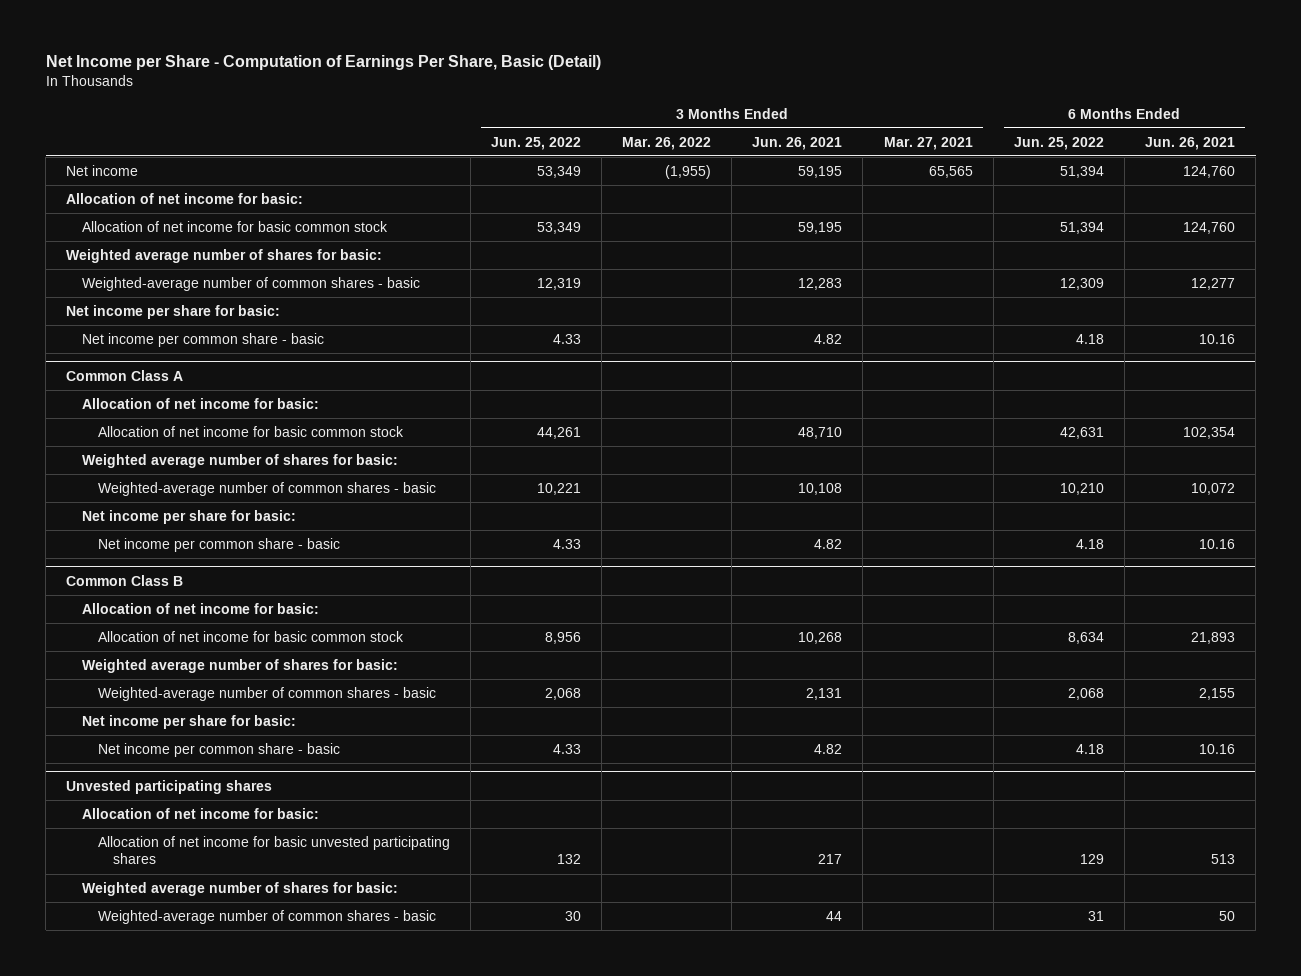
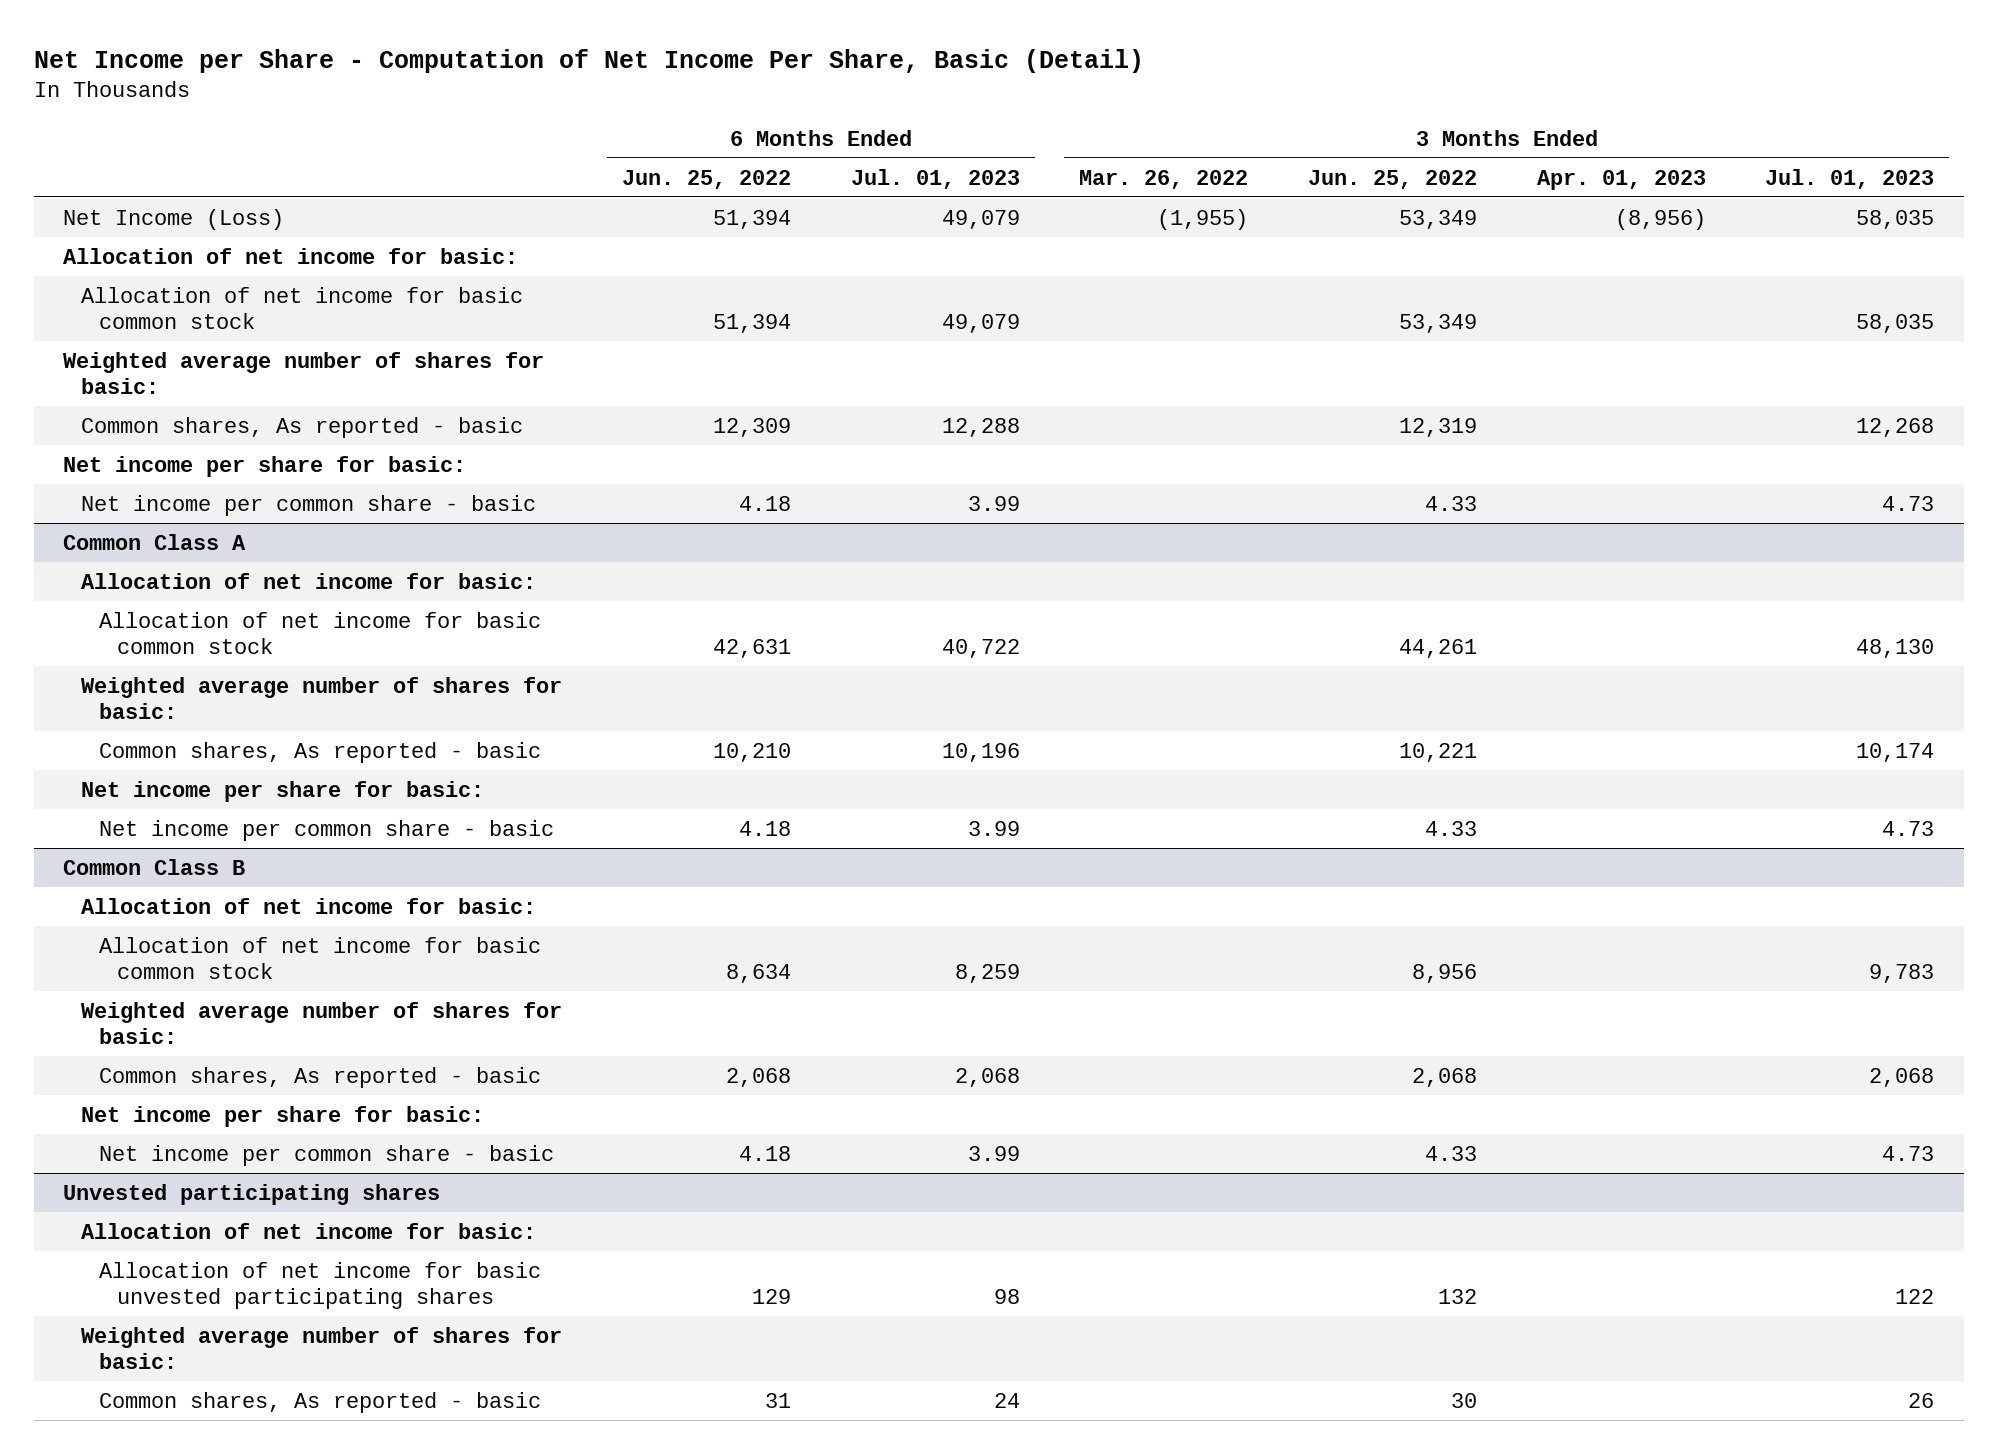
[45,55,601,71] Net Income per Share - Computation of Earnings Per Share, Basic (Detail) -> [33,48,1144,73] Net Income per Share - Computation of Net Income Per Share, Basic (Detail)
[752,136,843,150] Jun. 26, 2021 -> none
[883,136,973,150] Mar. 27, 2021 -> none
[1145,136,1236,150] Jun. 26, 2021 -> none
none -> [850,168,1020,189] Jul. 01, 2023
none -> [1536,169,1706,190] Apr. 01, 2023
none -> [1765,168,1935,189] Jul. 01, 2023
[66,164,139,176] Net income -> [63,208,285,230] Net Income (Loss)
[81,276,420,291] Weighted-average number of common shares - basic -> [81,416,524,438] Common shares, As reported - basic
[97,481,436,496] Weighted-average number of common shares - basic -> [99,741,542,763] Common shares, As reported - basic
[97,686,436,701] Weighted-average number of common shares - basic -> [99,1066,542,1088] Common shares, As reported - basic
[97,909,436,924] Weighted-average number of common shares - basic -> [99,1391,542,1413] Common shares, As reported - basic

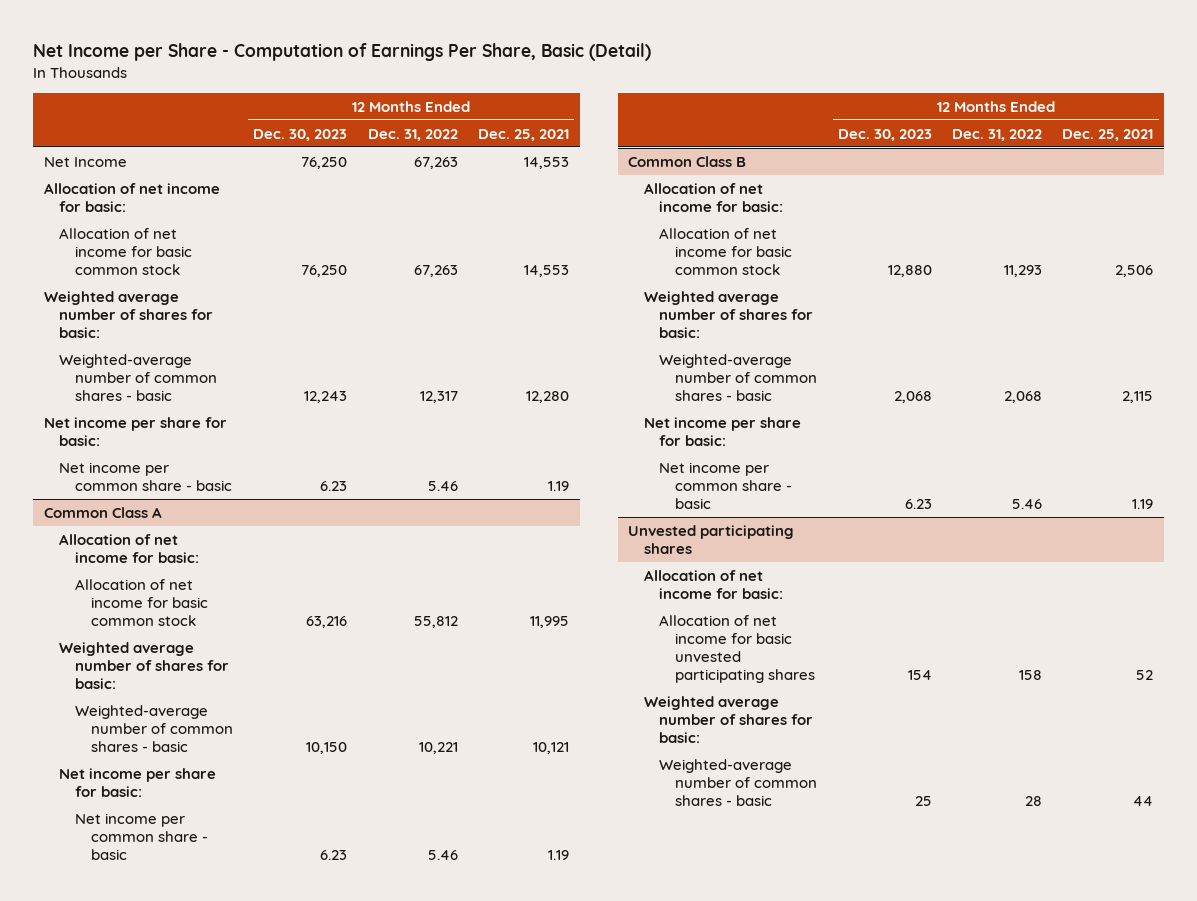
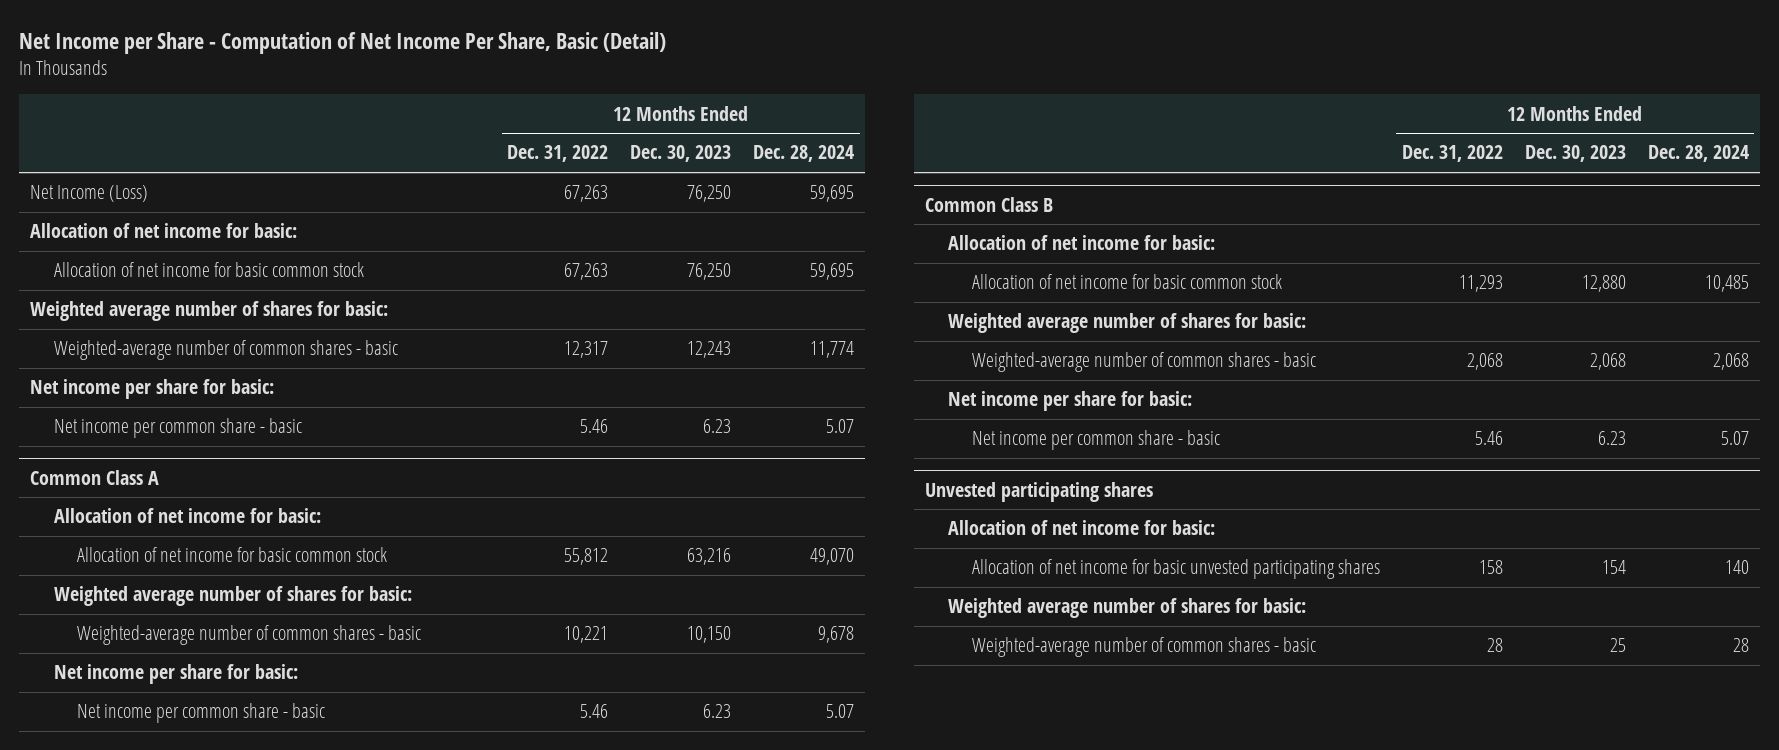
[33,43,652,62] Net Income per Share - Computation of Earnings Per Share, Basic (Detail) -> [19,31,667,54] Net Income per Share - Computation of Net Income Per Share, Basic (Detail)
[478,128,570,141] Dec. 25, 2021 -> none
none -> [753,145,855,163] Dec. 28, 2024
[43,156,127,167] Net Income -> [30,185,149,203] Net Income (Loss)

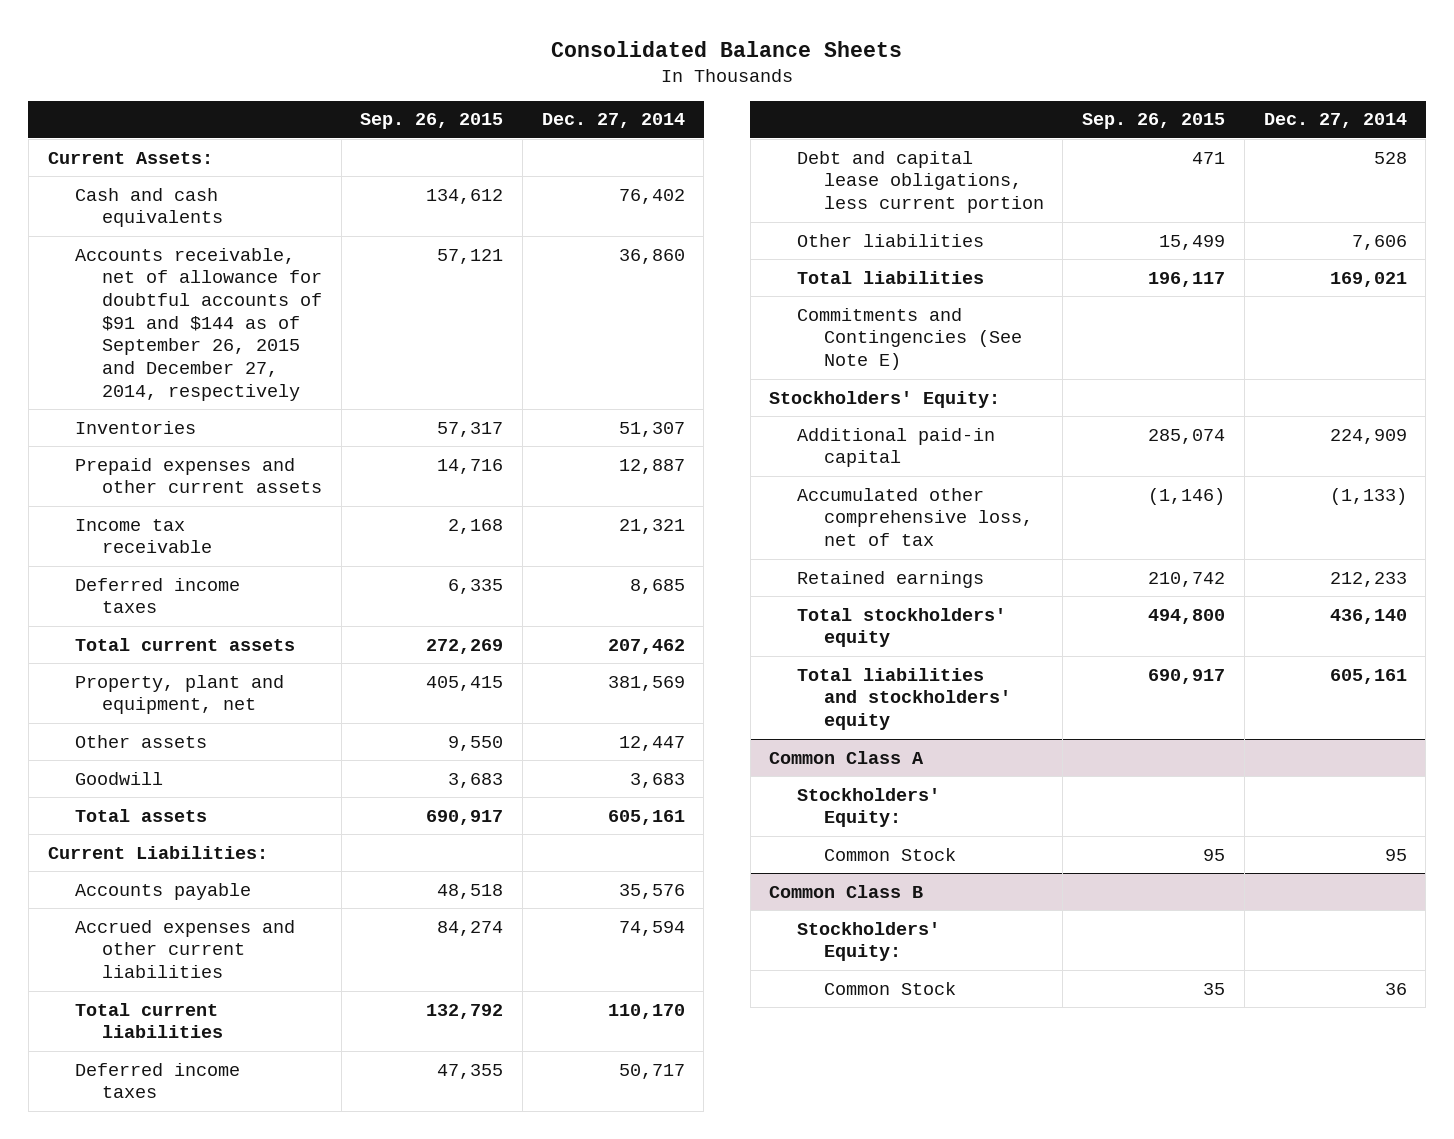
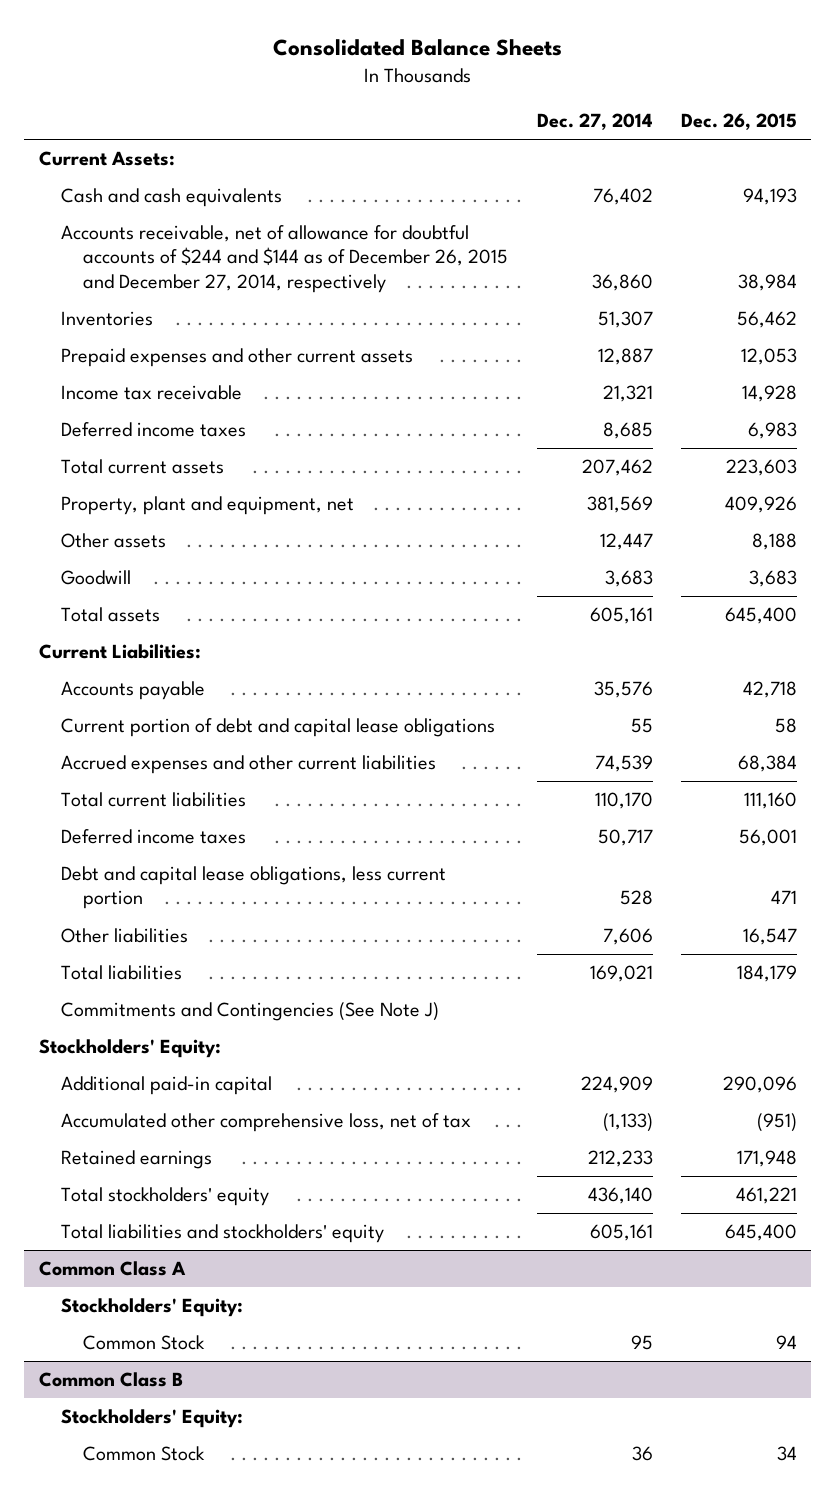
[360,113,504,130] Sep. 26, 2015 -> none
none -> [681,113,798,131] Dec. 26, 2015
[74,247,322,401] Accounts receivable, net of allowance for doubtful accounts of $91 and $144 as of September 26, 2015 and December 27, 2014, respectively -> [60,225,509,293] Accounts receivable, net of allowance for doubtful accounts of $244 and $144 as of December 26, 2015 and December 27, 2014, respectively
none -> [60,718,495,738] Current portion of debt and capital lease obligations
[618,920,685,936] 74,594 -> [594,755,653,773] 74,539
[796,307,1022,371] Commitments and Contingencies (See Note E) -> [60,1002,439,1022] Commitments and Contingencies (See Note J)

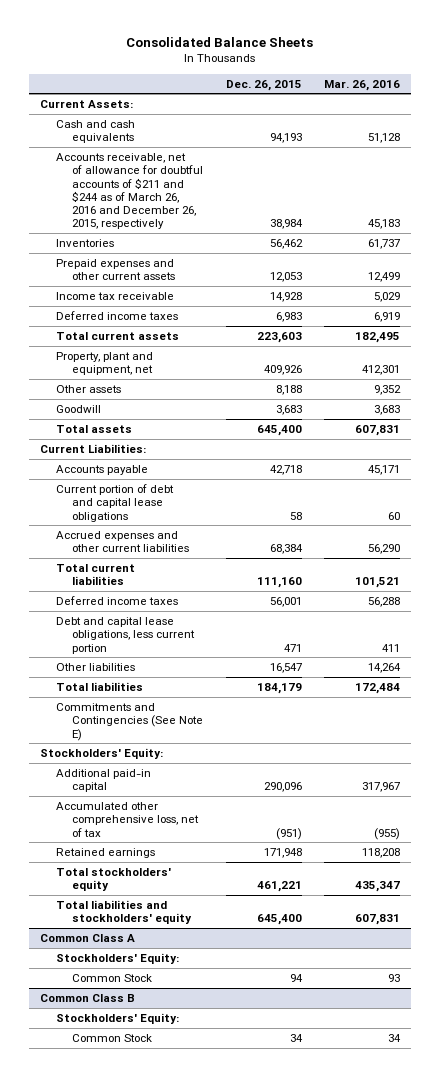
[536,113,653,131] Dec. 27, 2014 -> none
none -> [324,79,401,91] Mar. 26, 2016
[60,225,509,293] Accounts receivable, net of allowance for doubtful accounts of $244 and $144 as of December 26, 2015 and December 27, 2014, respectively -> [56,152,204,230] Accounts receivable, net of allowance for doubtful accounts of $211 and $244 as of March 26, 2016 and December 26, 2015, respectively
[60,1002,439,1022] Commitments and Contingencies (See Note J) -> [56,702,204,741] Commitments and Contingencies (See Note E)

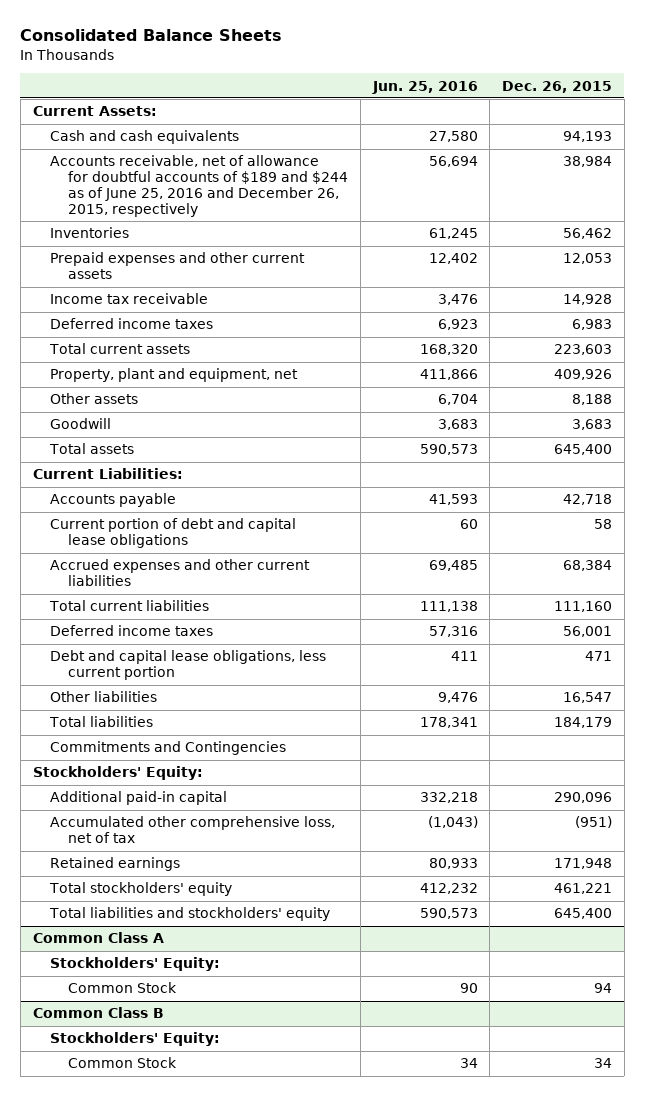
[324,79,401,91] Mar. 26, 2016 -> none
none -> [371,80,478,94] Jun. 25, 2016
[56,152,204,230] Accounts receivable, net of allowance for doubtful accounts of $211 and $244 as of March 26, 2016 and December 26, 2015, respectively -> [50,155,349,217] Accounts receivable, net of allowance for doubtful accounts of $189 and $244 as of June 25, 2016 and December 26, 2015, respectively
[56,702,204,741] Commitments and Contingencies (See Note E) -> [50,741,287,756] Commitments and Contingencies

